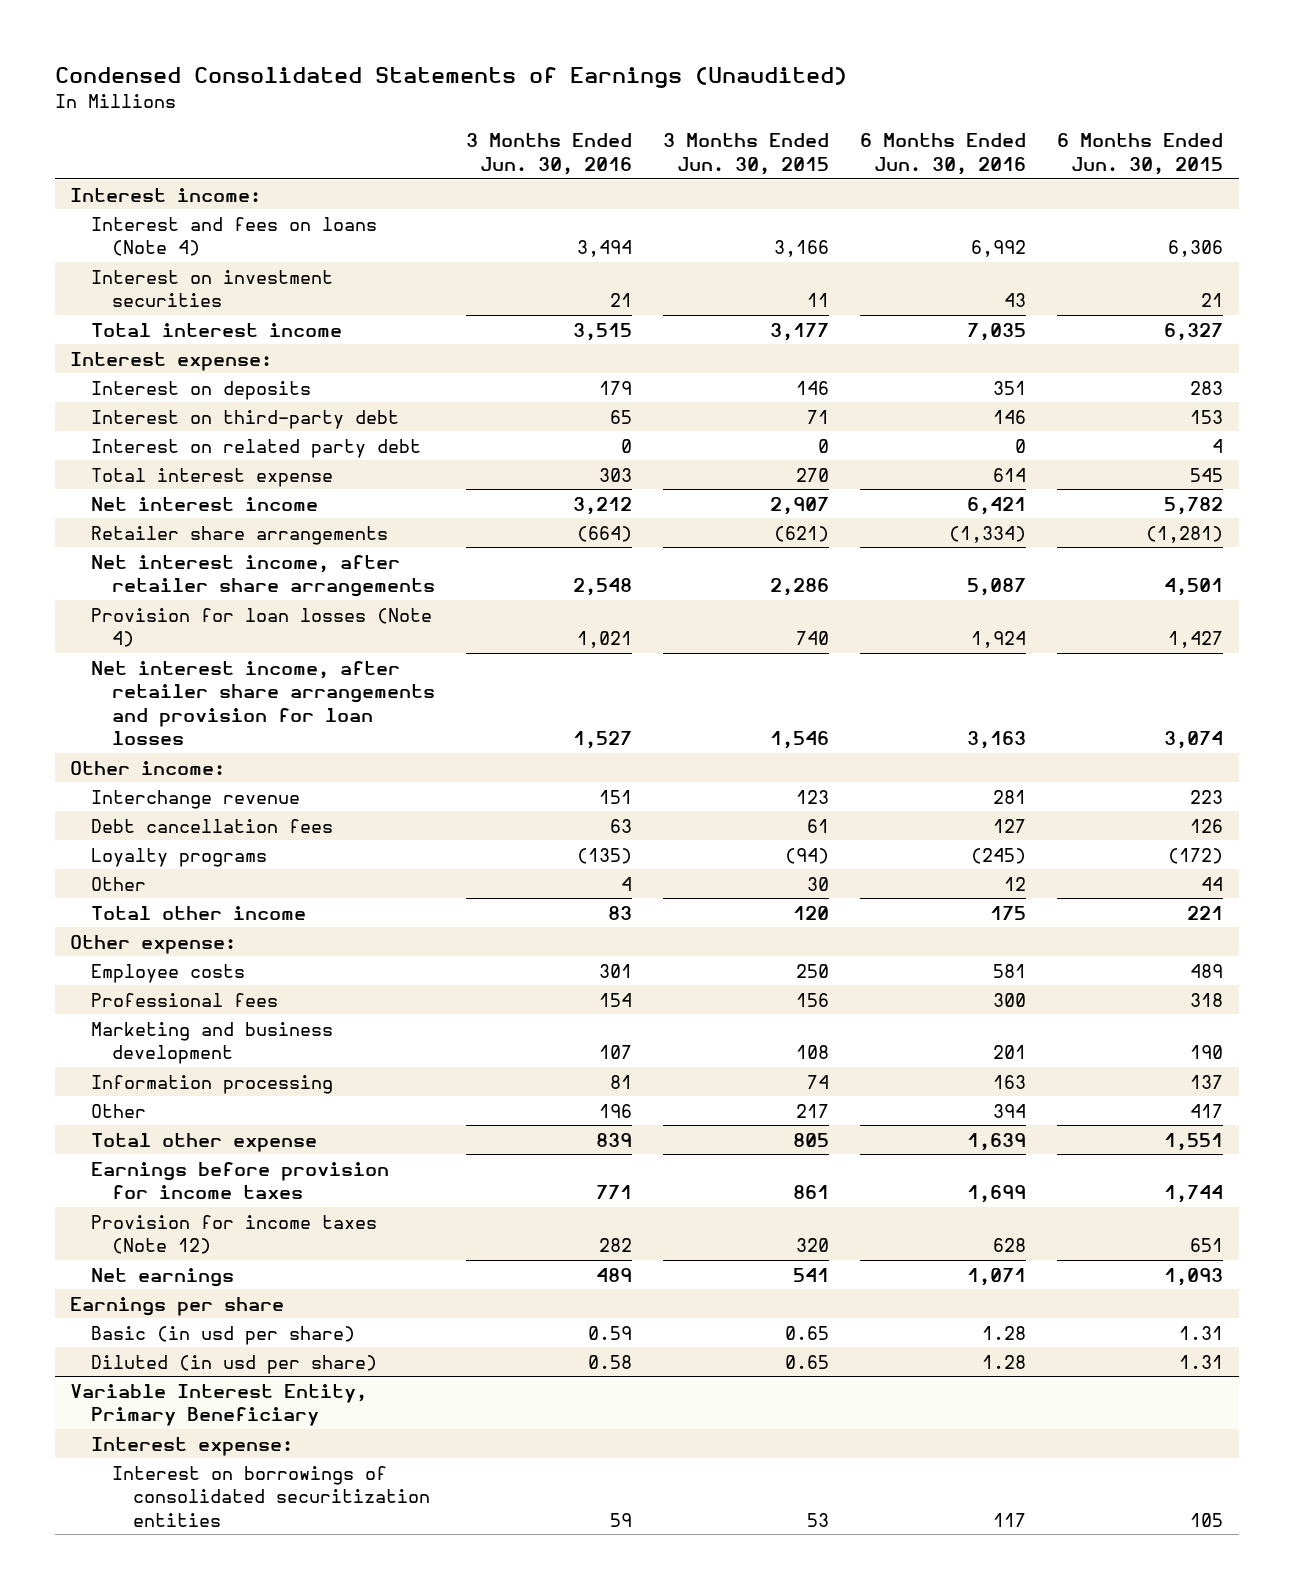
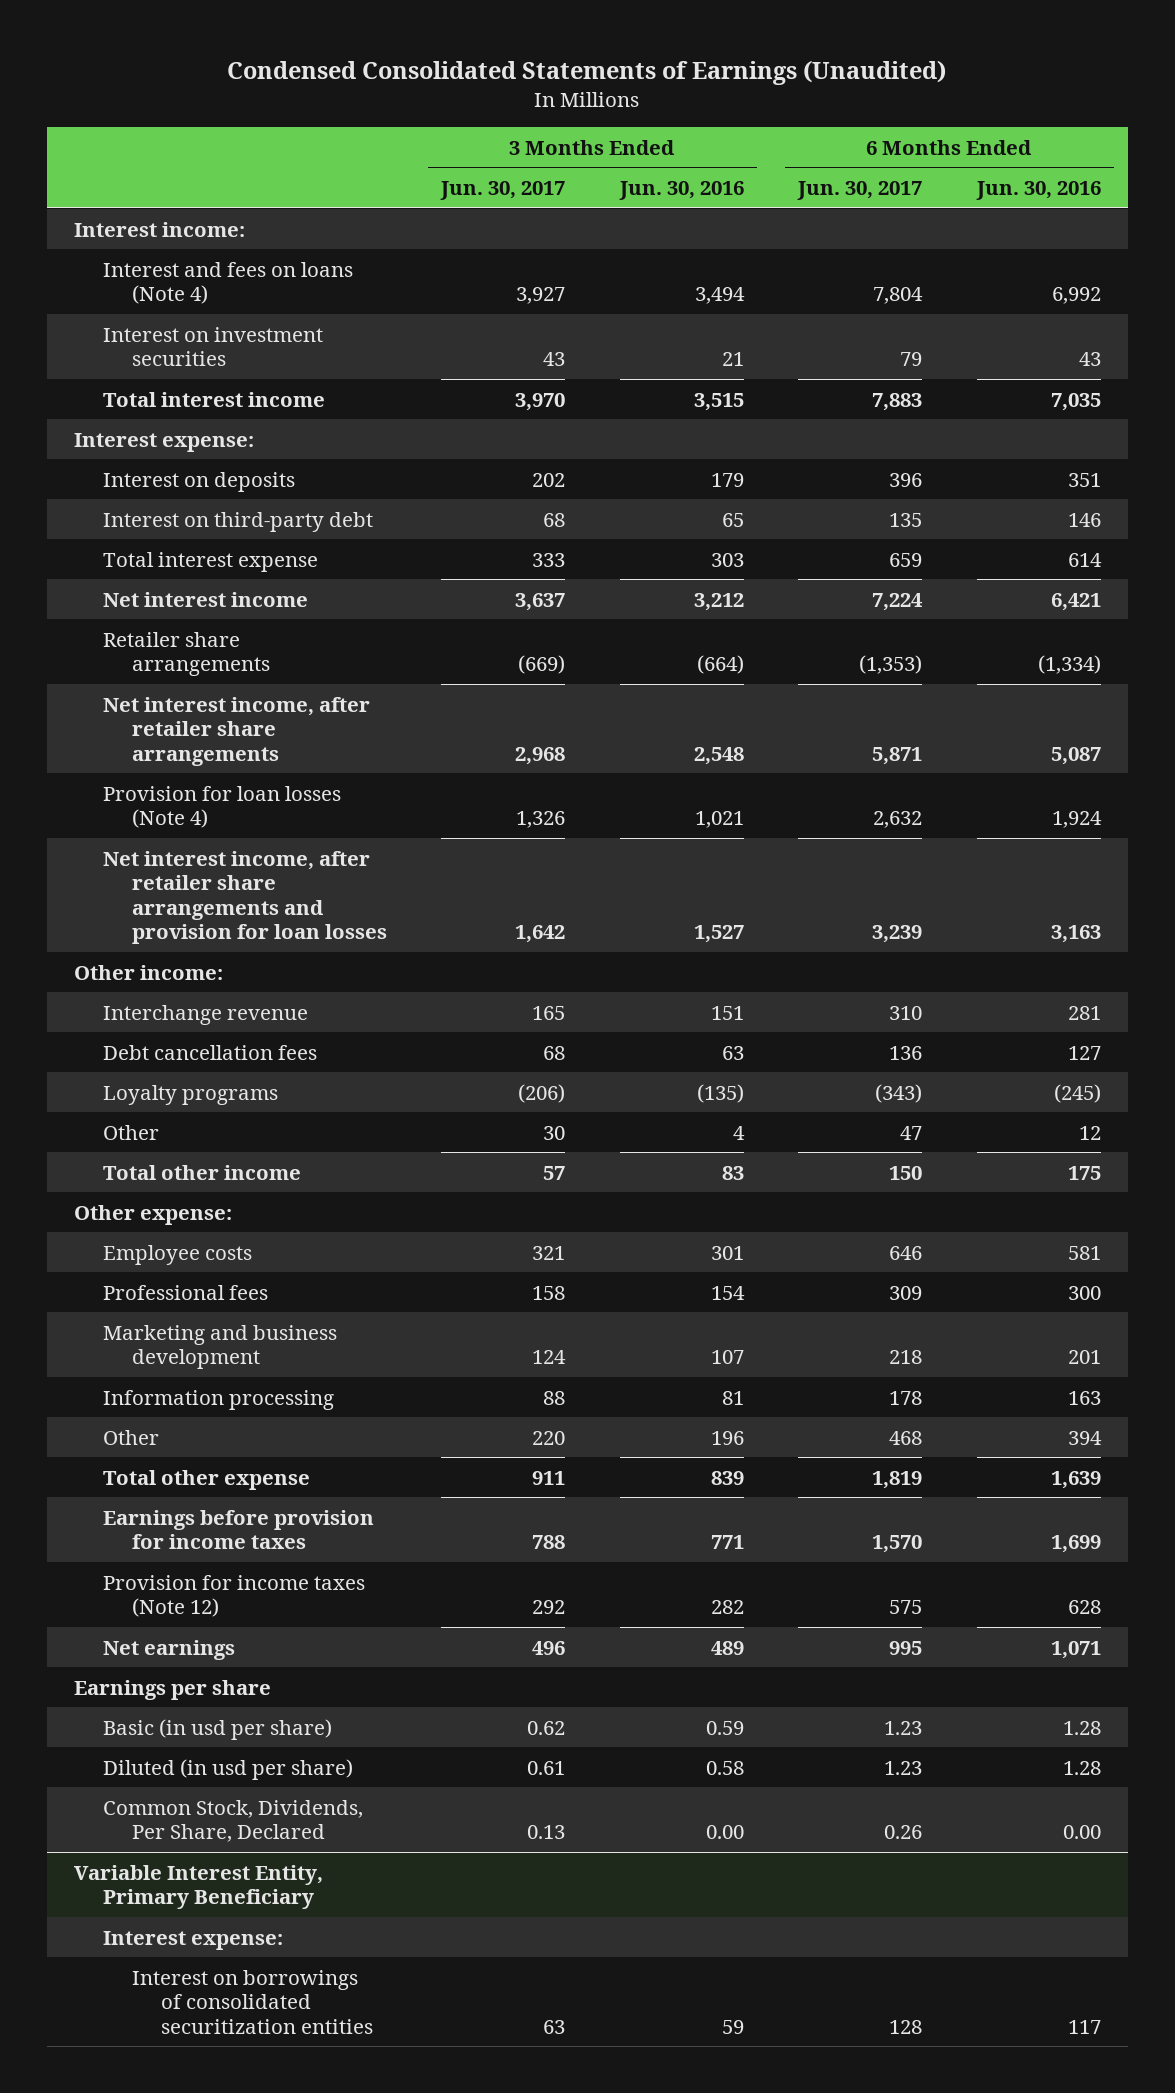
[663,133,830,175] 3 Months Ended Jun. 30, 2015 -> none
[1057,133,1224,175] 6 Months Ended Jun. 30, 2015 -> none
none -> [440,181,566,201] Jun. 30, 2017
none -> [797,181,923,201] Jun. 30, 2017
[91,438,422,458] Interest on related party debt -> none
none -> [102,1799,363,1843] Common Stock, Dividends, Per Share, Declared

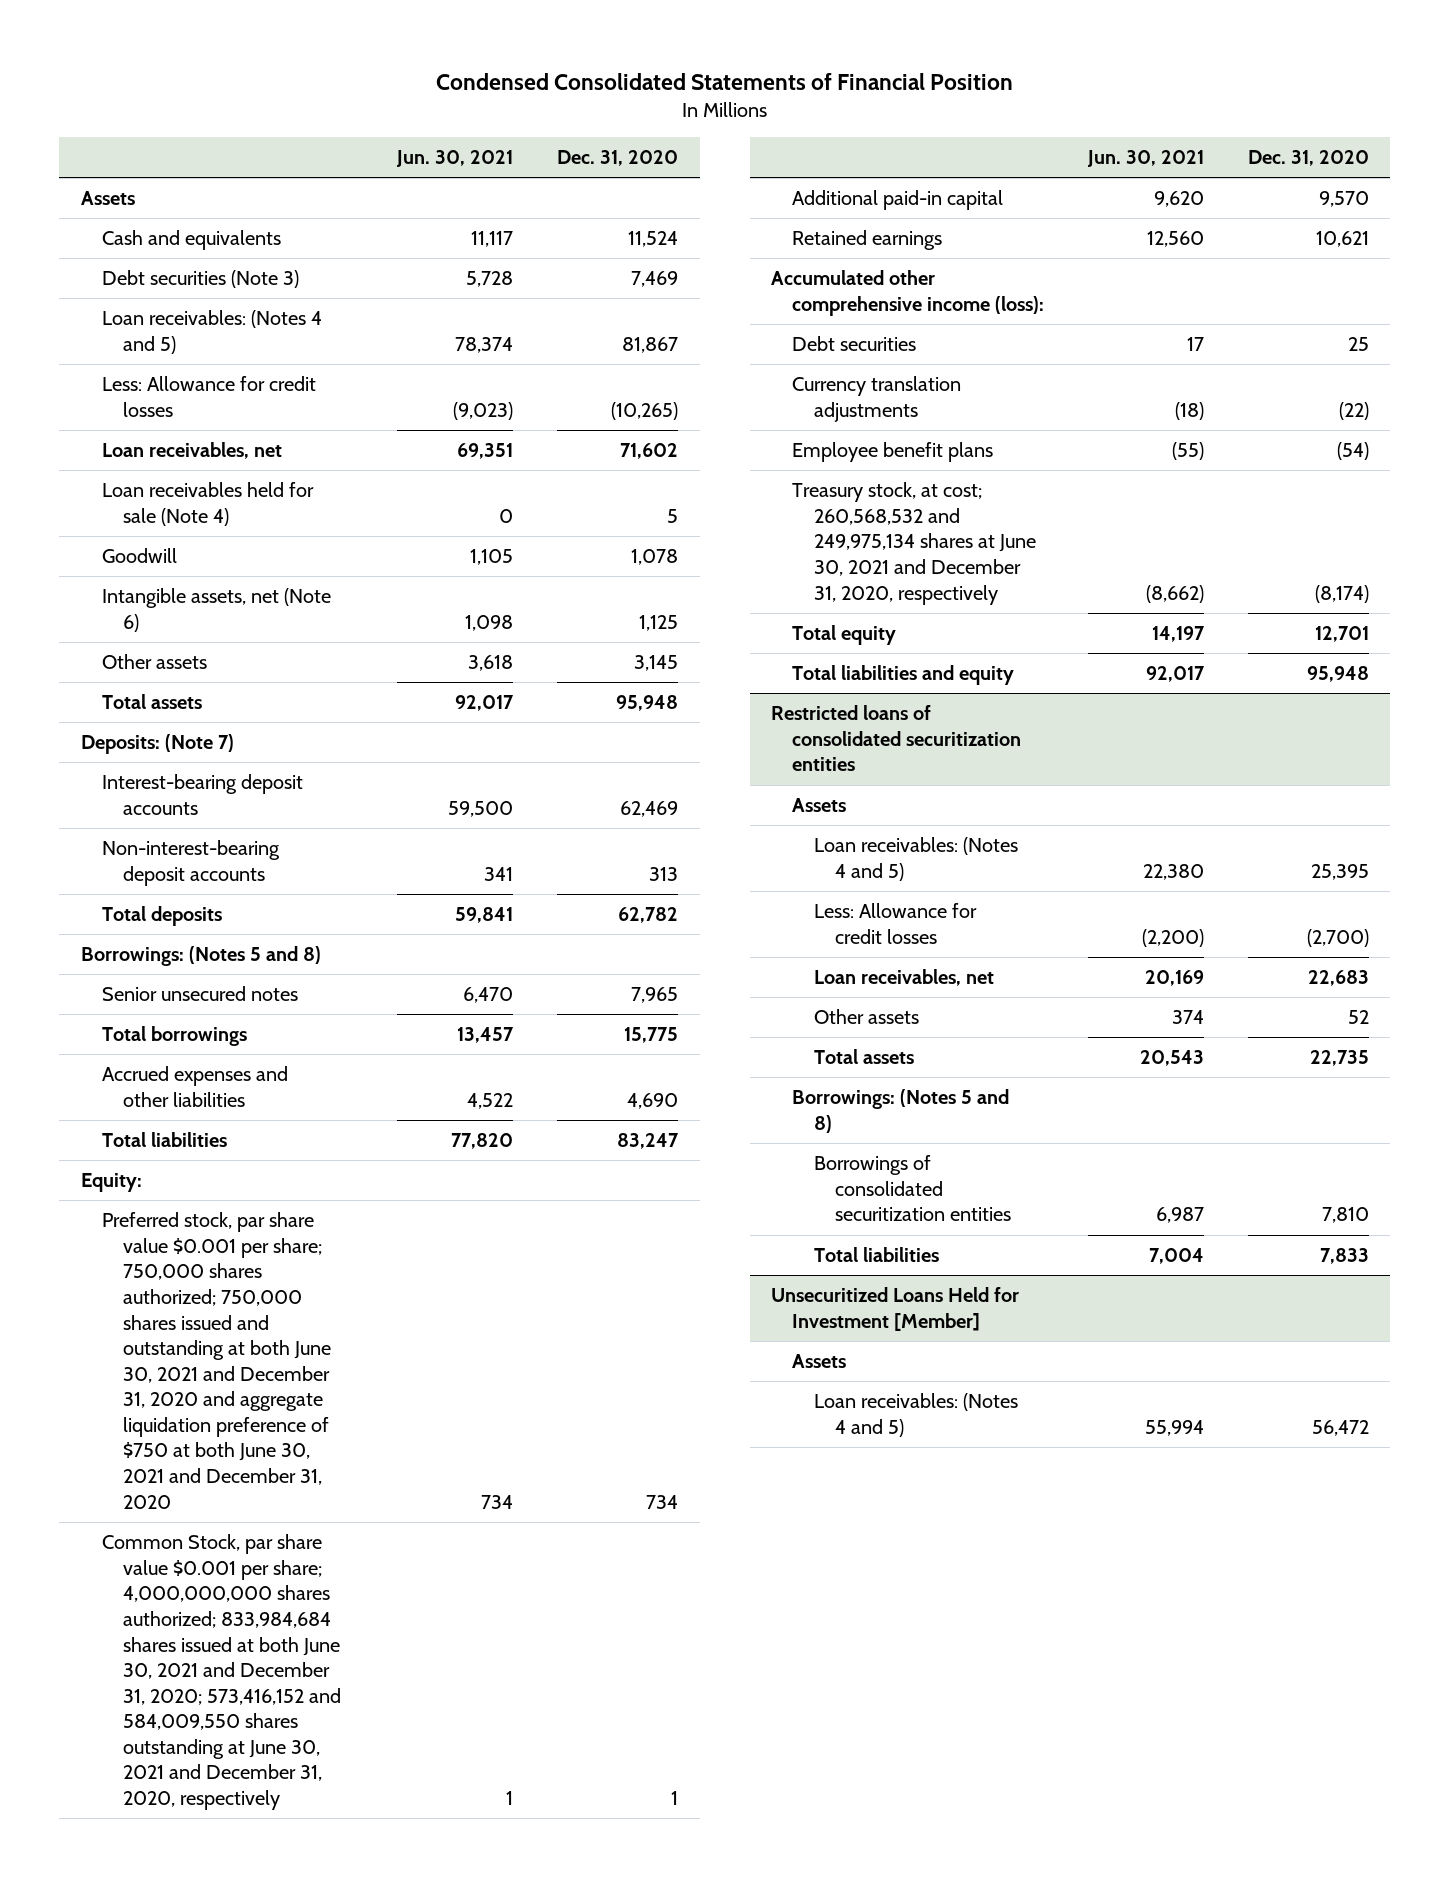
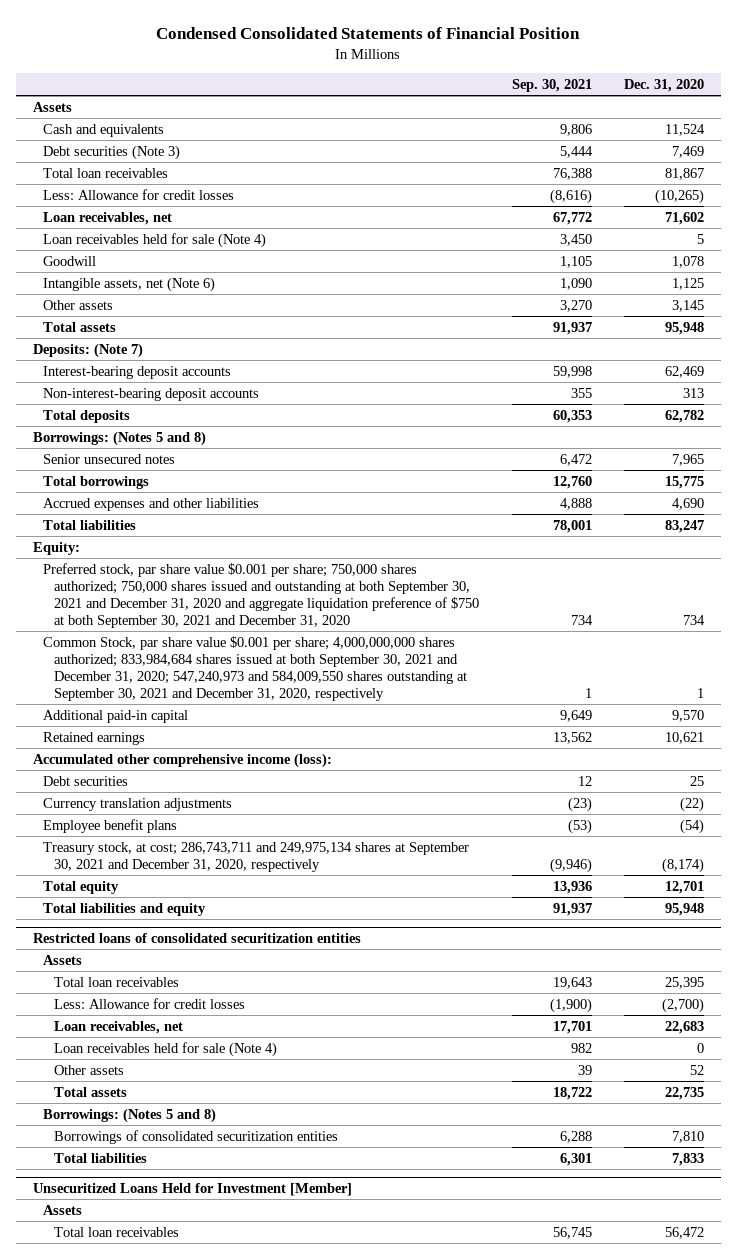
[396,149,514,167] Jun. 30, 2021 -> none
none -> [511,79,592,93] Sep. 30, 2021
[101,310,322,354] Loan receivables: (Notes 4 and 5) -> [43,167,169,178] Total loan receivables
[101,1212,331,1509] Preferred stock, par share value $0.001 per share; 750,000 shares authorized; 750,000 shares issued and outstanding at both June 30, 2021 and December 31, 2020 and aggregate liquidation preference of $750 at both June 30, 2021 and December 31, 2020 -> [43,562,479,628] Preferred stock, par share value $0.001 per share; 750,000 shares authorized; 750,000 shares issued and outstanding at both September 30, 2021 and December 31, 2020 and aggregate liquidation preference of $750 at both September 30, 2021 and December 31, 2020
[101,1534,341,1811] Common Stock, par share value $0.001 per share; 4,000,000,000 shares authorized; 833,984,684 shares issued at both June 30, 2021 and December 31, 2020; 573,416,152 and 584,009,550 shares outstanding at June 30, 2021 and December 31, 2020, respectively -> [43,635,467,701] Common Stock, par share value $0.001 per share; 4,000,000,000 shares authorized; 833,984,684 shares issued at both September 30, 2021 and December 31, 2020; 547,240,973 and 584,009,550 shares outstanding at September 30, 2021 and December 31, 2020, respectively
[792,482,1036,605] Treasury stock, at cost; 260,568,532 and 249,975,134 shares at June 30, 2021 and December 31, 2020, respectively -> [43,841,470,872] Treasury stock, at cost; 286,743,711 and 249,975,134 shares at September 30, 2021 and December 31, 2020, respectively
[813,837,1018,881] Loan receivables: (Notes 4 and 5) -> [53,976,179,987] Total loan receivables
none -> [53,1041,277,1057] Loan receivables held for sale (Note 4)
[813,1393,1018,1437] Loan receivables: (Notes 4 and 5) -> [53,1226,179,1237] Total loan receivables

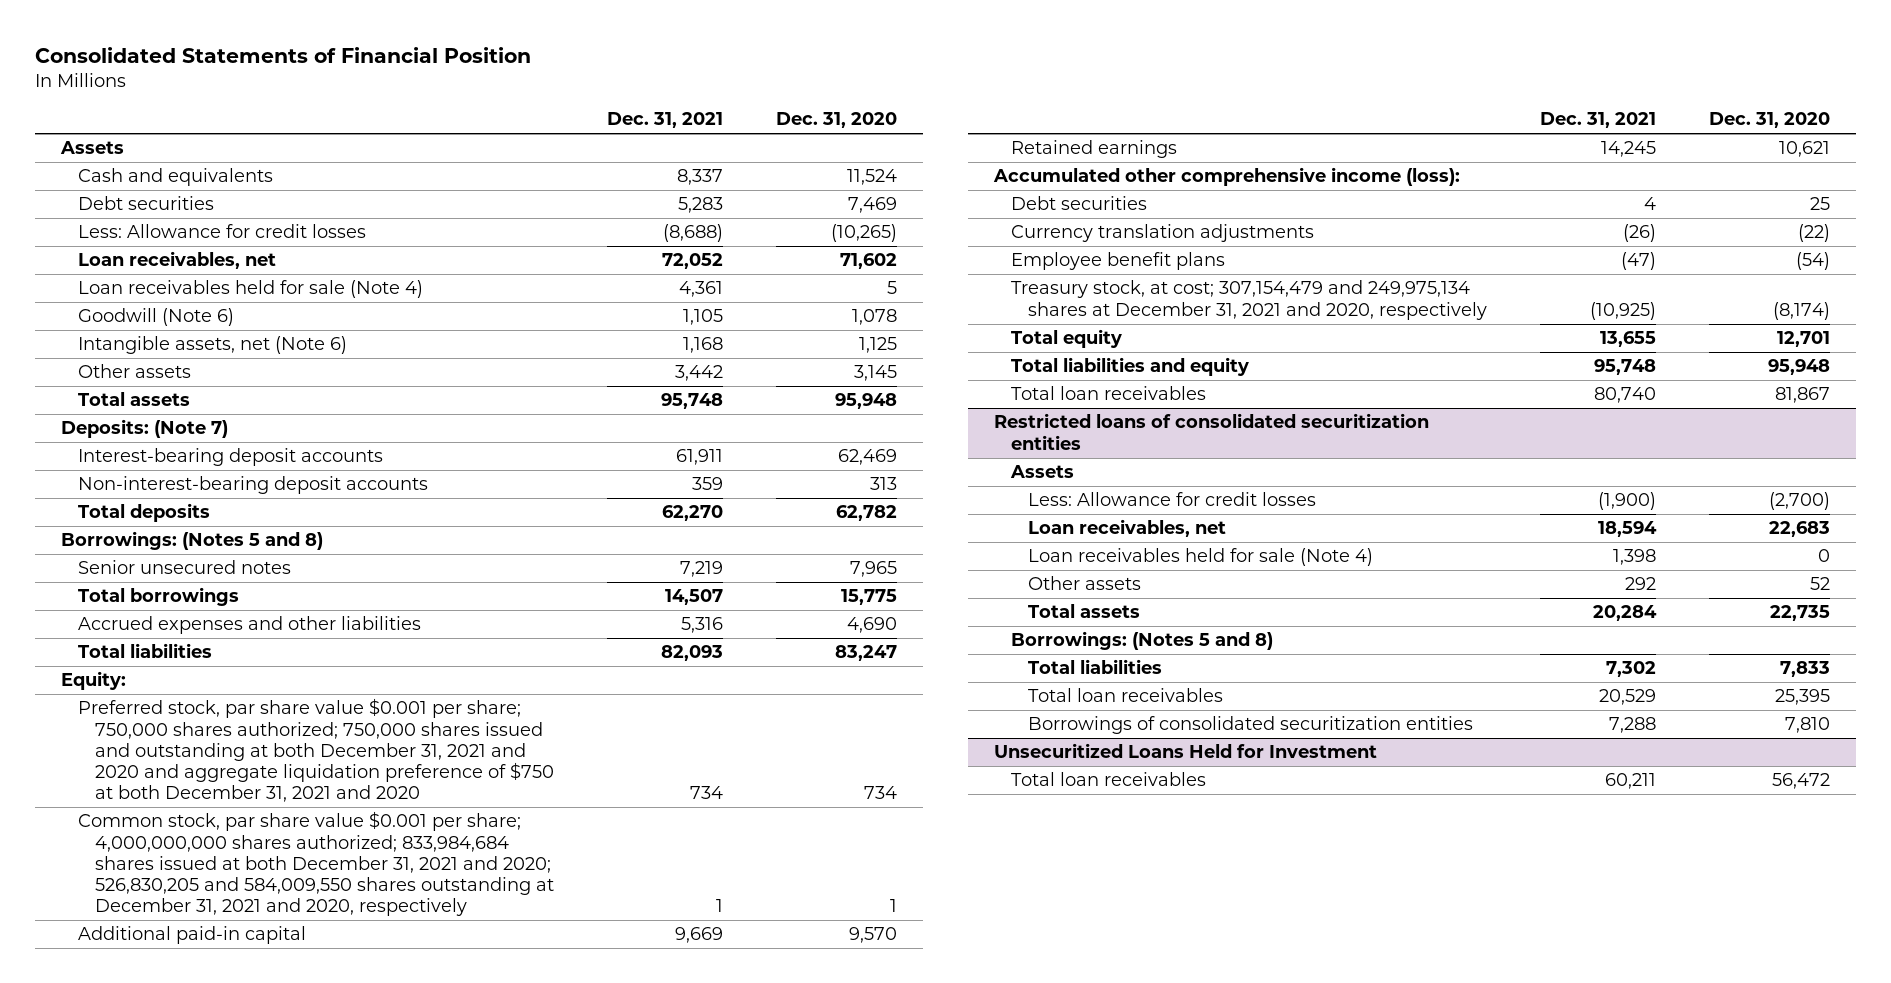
[156,26,581,39] Condensed Consolidated Statements of Financial Position -> [34,46,531,63] Consolidated Statements of Financial Position
[511,79,592,93] Sep. 30, 2021 -> none
none -> [606,112,723,129] Dec. 31, 2021
[43,144,181,160] Debt securities (Note 3) -> [77,196,214,211] Debt securities
[43,255,97,266] Goodwill -> [77,308,234,327] Goodwill (Note 6)
[43,562,479,628] Preferred stock, par share value $0.001 per share; 750,000 shares authorized; 750,000 shares issued and outstanding at both September 30, 2021 and December 31, 2020 and aggregate liquidation preference of $750 at both September 30, 2021 and December 31, 2020 -> [77,698,554,802] Preferred stock, par share value $0.001 per share; 750,000 shares authorized; 750,000 shares issued and outstanding at both December 31, 2021 and 2020 and aggregate liquidation preference of $750 at both December 31, 2021 and 2020
[43,635,467,701] Common Stock, par share value $0.001 per share; 4,000,000,000 shares authorized; 833,984,684 shares issued at both September 30, 2021 and December 31, 2020; 547,240,973 and 584,009,550 shares outstanding at September 30, 2021 and December 31, 2020, respectively -> [77,811,554,916] Common stock, par share value $0.001 per share; 4,000,000,000 shares authorized; 833,984,684 shares issued at both December 31, 2021 and 2020; 526,830,205 and 584,009,550 shares outstanding at December 31, 2021 and 2020, respectively
[43,841,470,872] Treasury stock, at cost; 286,743,711 and 249,975,134 shares at September 30, 2021 and December 31, 2020, respectively -> [1011,280,1487,320] Treasury stock, at cost; 307,154,479 and 249,975,134 shares at December 31, 2021 and 2020, respectively
[43,167,169,178] Total loan receivables -> [1011,386,1207,401] Total loan receivables
[43,1204,83,1215] Assets -> none
[53,976,179,987] Total loan receivables -> [1027,688,1223,703] Total loan receivables
[53,1129,338,1144] Borrowings of consolidated securitization entities -> [1027,716,1473,735] Borrowings of consolidated securitization entities
[32,1183,352,1197] Unsecuritized Loans Held for Investment [Member] -> [994,743,1378,759] Unsecuritized Loans Held for Investment

